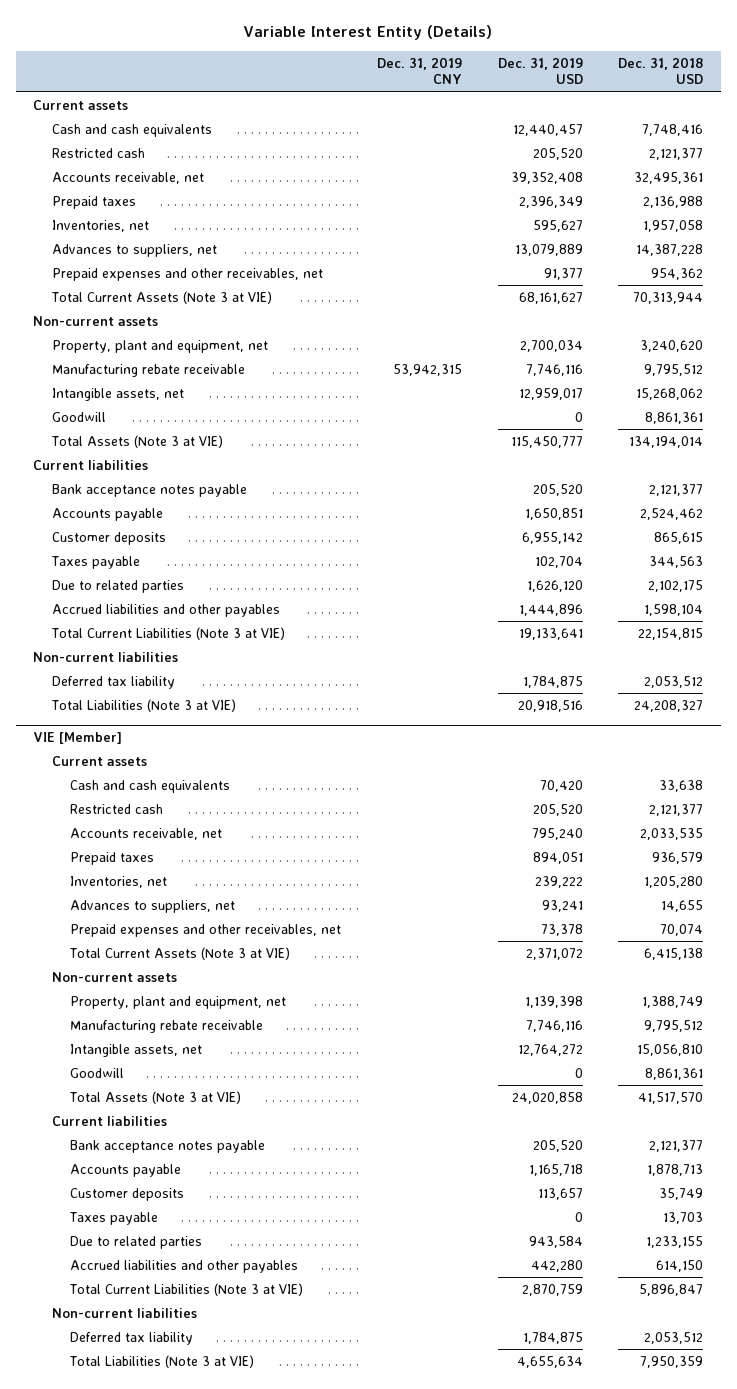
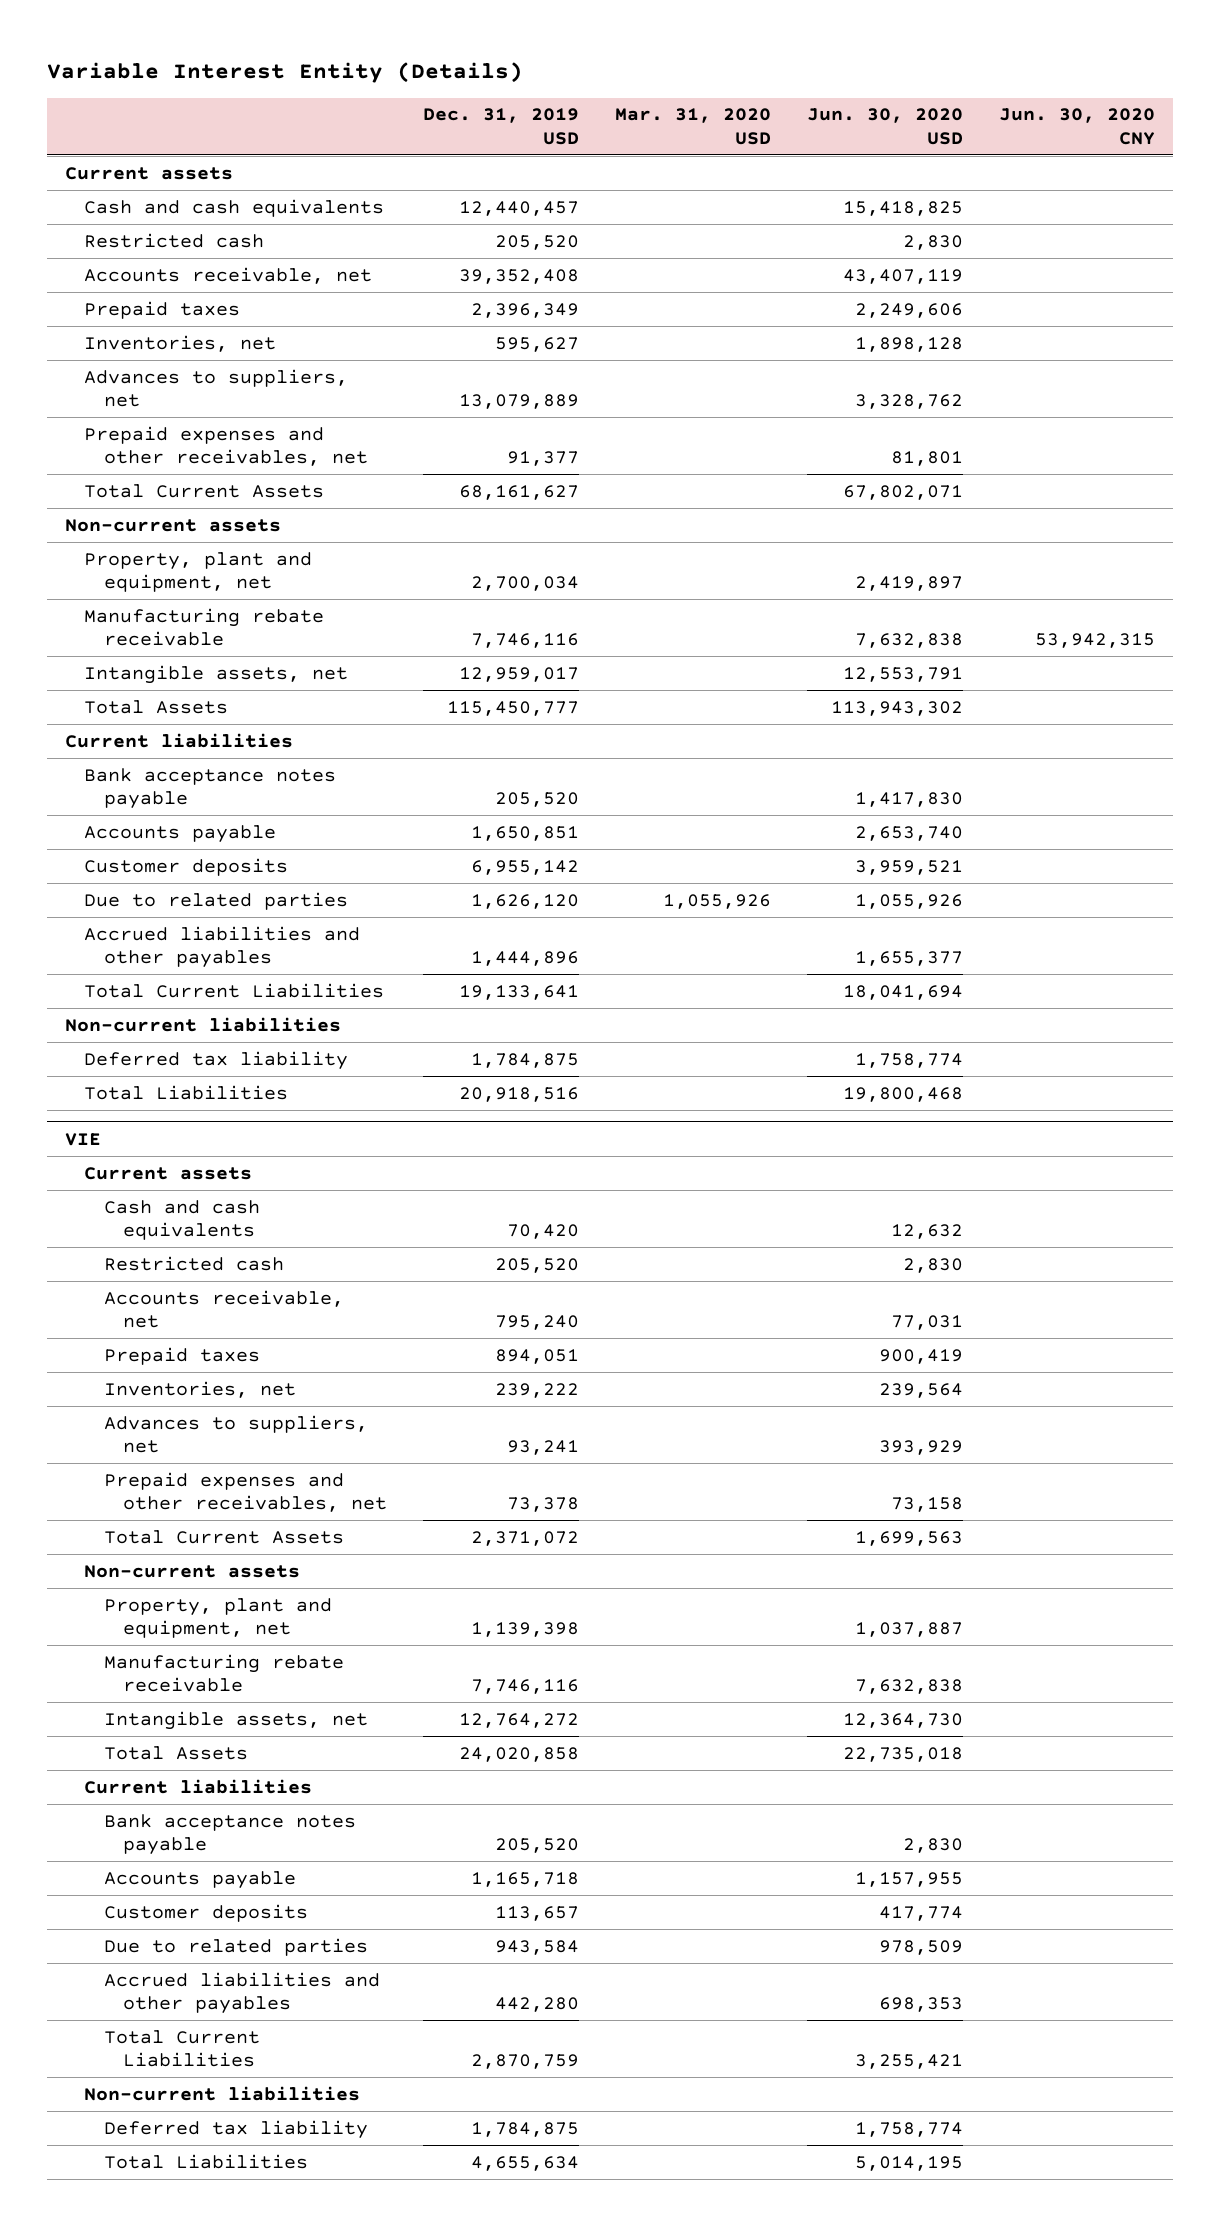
[376,56,462,85] Dec. 31, 2019 CNY -> none
[618,56,704,85] Dec. 31, 2018 USD -> none
none -> [615,108,772,145] Mar. 31, 2020 USD
none -> [807,108,964,145] Jun. 30, 2020 USD
none -> [999,108,1156,145] Jun. 30, 2020 CNY
[50,290,272,304] Total Current Assets (Note 3 at VIE) -> [84,483,325,498] Total Current Assets
[51,411,106,422] Goodwill -> none
[50,434,223,448] Total Assets (Note 3 at VIE) -> [84,699,229,714] Total Assets
[50,555,140,569] Taxes payable -> none
[50,626,285,640] Total Current Liabilities (Note 3 at VIE) -> [84,982,385,998] Total Current Liabilities
[50,698,236,712] Total Liabilities (Note 3 at VIE) -> [84,1084,289,1100] Total Liabilities
[33,731,123,744] VIE [Member] -> [64,1132,101,1146] VIE
[68,946,290,960] Total Current Assets (Note 3 at VIE) -> [103,1529,344,1544] Total Current Assets
[69,1067,124,1078] Goodwill -> none
[68,1090,241,1104] Total Assets (Note 3 at VIE) -> [103,1745,248,1760] Total Assets
[68,1211,158,1225] Taxes payable -> none
[68,1282,303,1296] Total Current Liabilities (Note 3 at VIE) -> [103,2029,260,2068] Total Current Liabilities
[68,1354,254,1368] Total Liabilities (Note 3 at VIE) -> [103,2153,308,2169] Total Liabilities

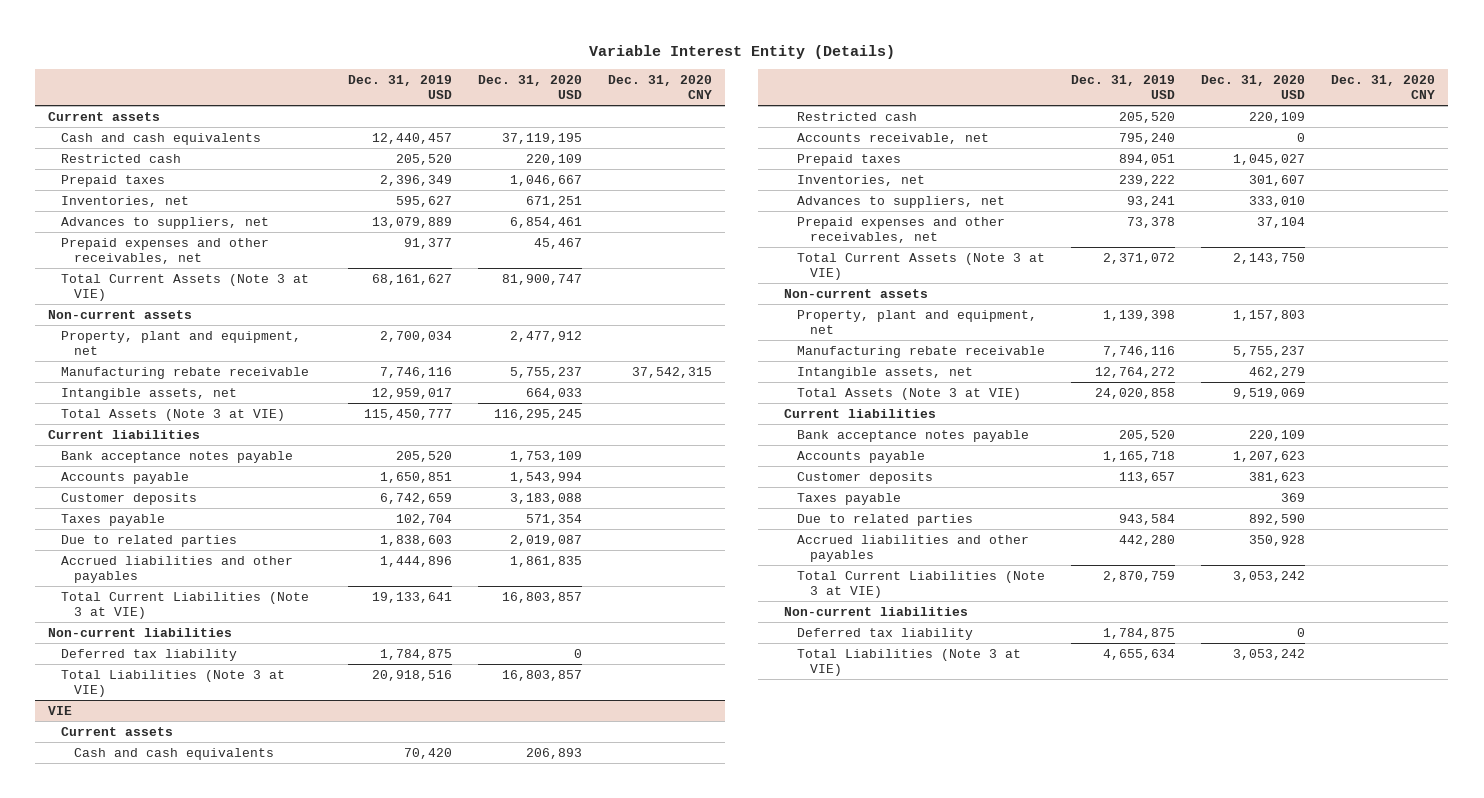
[615,108,772,145] Mar. 31, 2020 USD -> none
[807,108,964,145] Jun. 30, 2020 USD -> none
[999,108,1156,145] Jun. 30, 2020 CNY -> none
none -> [478,74,583,99] Dec. 31, 2020 USD
none -> [608,74,713,99] Dec. 31, 2020 CNY
[84,266,373,284] Accounts receivable, net -> none
[84,483,325,498] Total Current Assets -> [61,273,310,302] Total Current Assets (Note 3 at VIE)
[84,699,229,714] Total Assets -> [61,408,286,421] Total Assets (Note 3 at VIE)
[471,859,580,875] 6,955,142 -> [380,492,453,504] 6,742,659
none -> [61,513,166,526] Taxes payable
[471,893,580,909] 1,626,120 -> [380,534,453,546] 1,838,603
[84,982,385,998] Total Current Liabilities -> [61,591,310,620] Total Current Liabilities (Note 3 at VIE)
[84,1084,289,1100] Total Liabilities -> [61,669,286,698] Total Liabilities (Note 3 at VIE)
[103,1529,344,1544] Total Current Assets -> [796,252,1045,281] Total Current Assets (Note 3 at VIE)
[103,1745,248,1760] Total Assets -> [796,387,1021,400] Total Assets (Note 3 at VIE)
none -> [796,492,901,505] Taxes payable
[103,2029,260,2068] Total Current Liabilities -> [796,570,1045,599] Total Current Liabilities (Note 3 at VIE)
[103,2153,308,2169] Total Liabilities -> [796,648,1021,677] Total Liabilities (Note 3 at VIE)

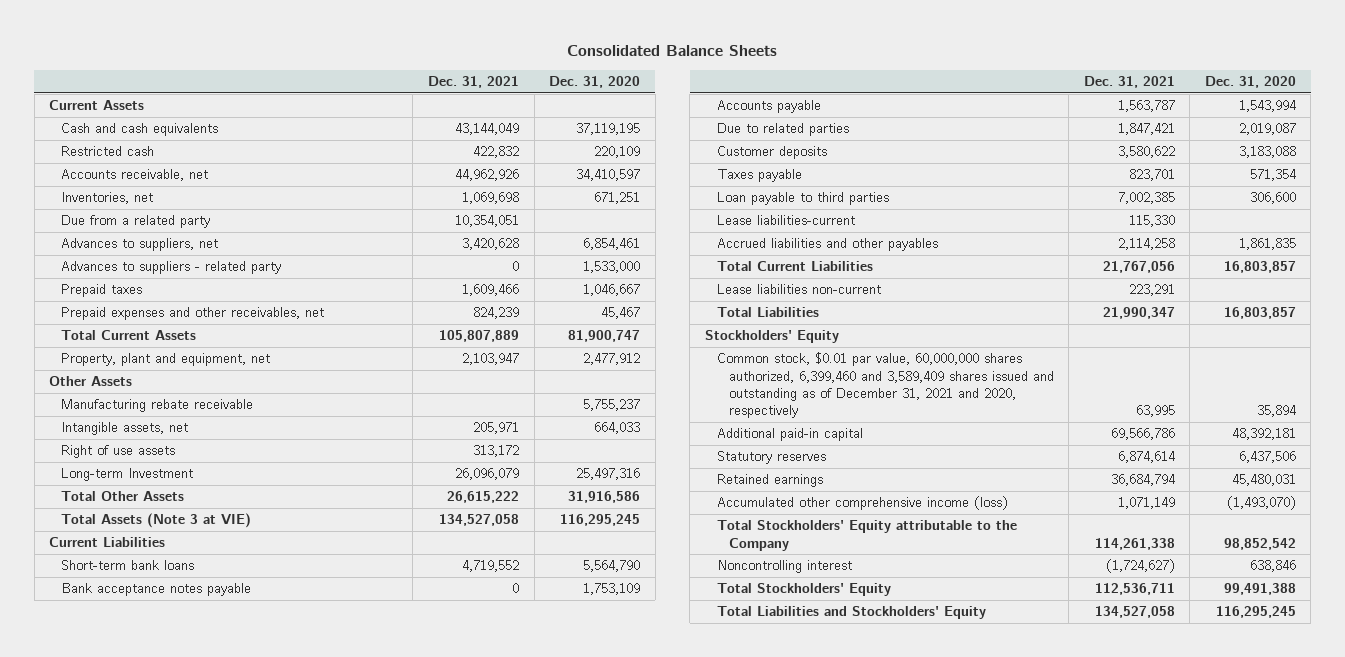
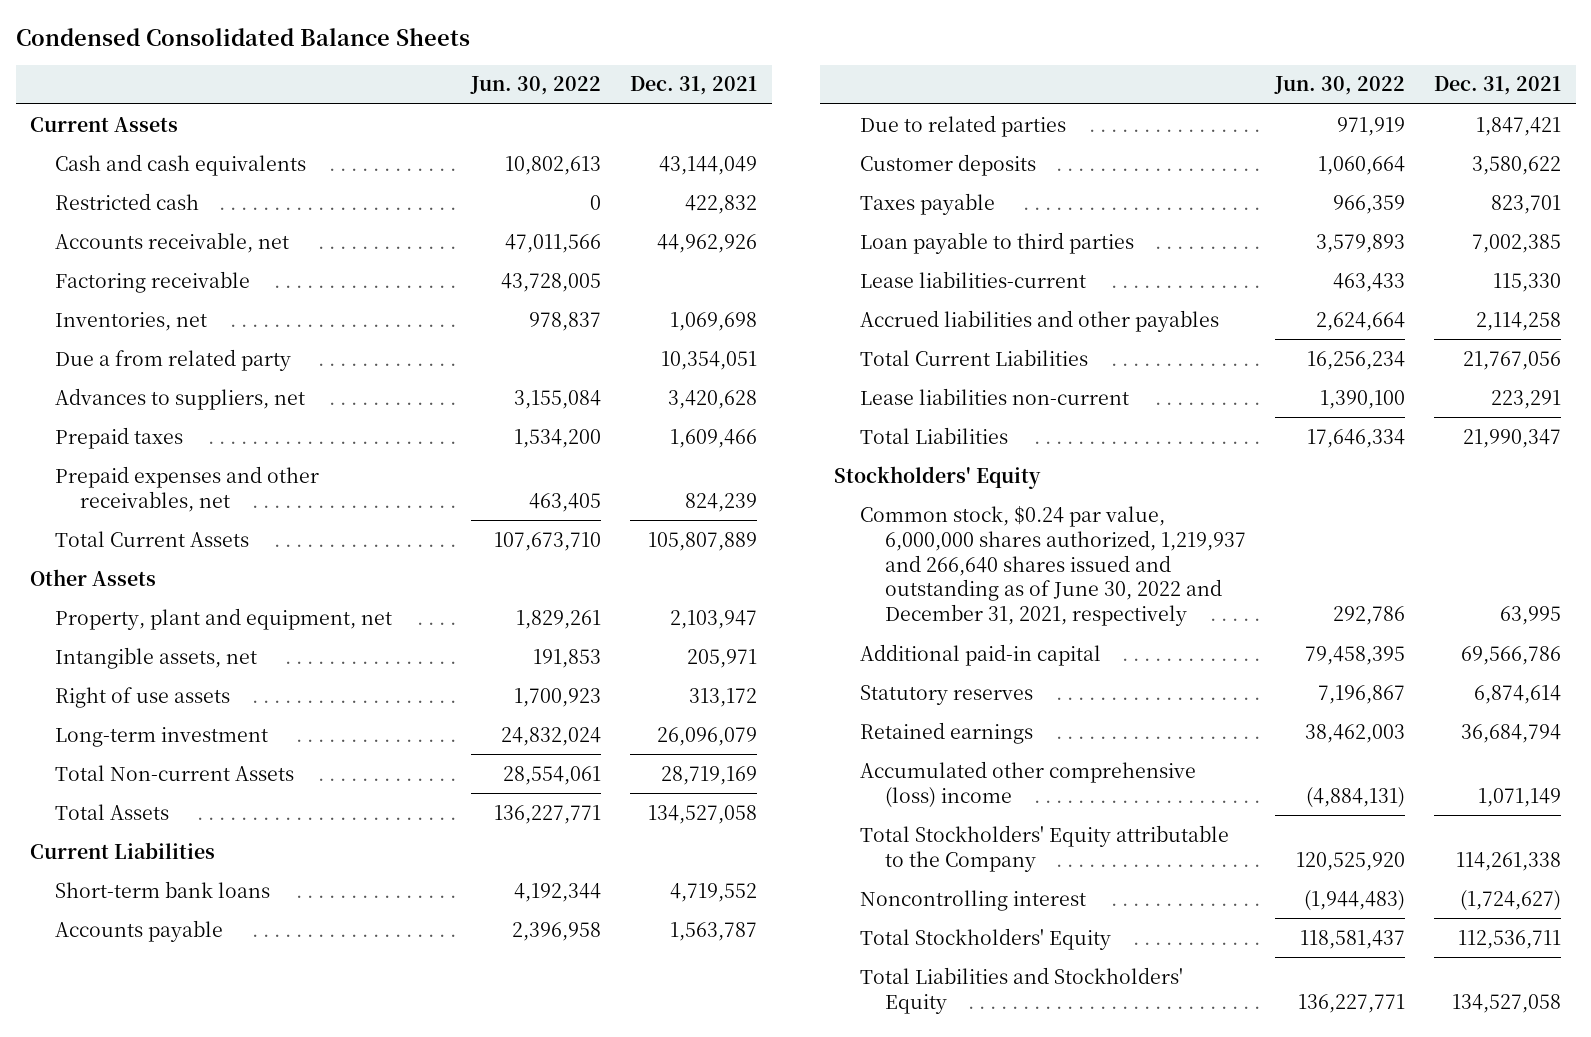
[567,44,778,56] Consolidated Balance Sheets -> [15,27,470,46] Condensed Consolidated Balance Sheets
[549,76,641,89] Dec. 31, 2020 -> none
none -> [469,76,601,96] Jun. 30, 2022
none -> [55,270,251,293] Factoring receivable
[61,215,211,229] Due from a related party -> [55,348,292,371] Due a from related party
[61,261,282,275] Advances to suppliers - related party -> none
[61,399,254,413] Manufacturing rebate receivable -> none
[61,353,271,367] Property, plant and equipment, net -> [55,607,393,630] Property, plant and equipment, net
[61,468,194,482] Long-term Investment -> [55,726,269,747] Long-term investment
[61,491,185,502] Total Other Assets -> [55,764,295,781] Total Non-current Assets
[447,491,520,504] 26,615,222 -> [660,765,757,785] 28,719,169
[61,513,252,529] Total Assets (Note 3 at VIE) -> [55,803,170,820] Total Assets
[61,583,252,597] Bank acceptance notes payable -> none
[716,352,1054,419] Common stock, $0.01 par value, 60,000,000 shares authorized, 6,399,460 and 3,589,409 shares issued and outstanding as of December 31, 2021 and 2020, respectively -> [859,505,1246,627] Common stock, $0.24 par value, 6,000,000 shares authorized, 1,219,937 and 266,640 shares issued and outstanding as of June 30, 2022 and December 31, 2021, respectively
[716,496,1008,511] Accumulated other comprehensive income (loss) -> [859,760,1196,808] Accumulated other comprehensive (loss) income

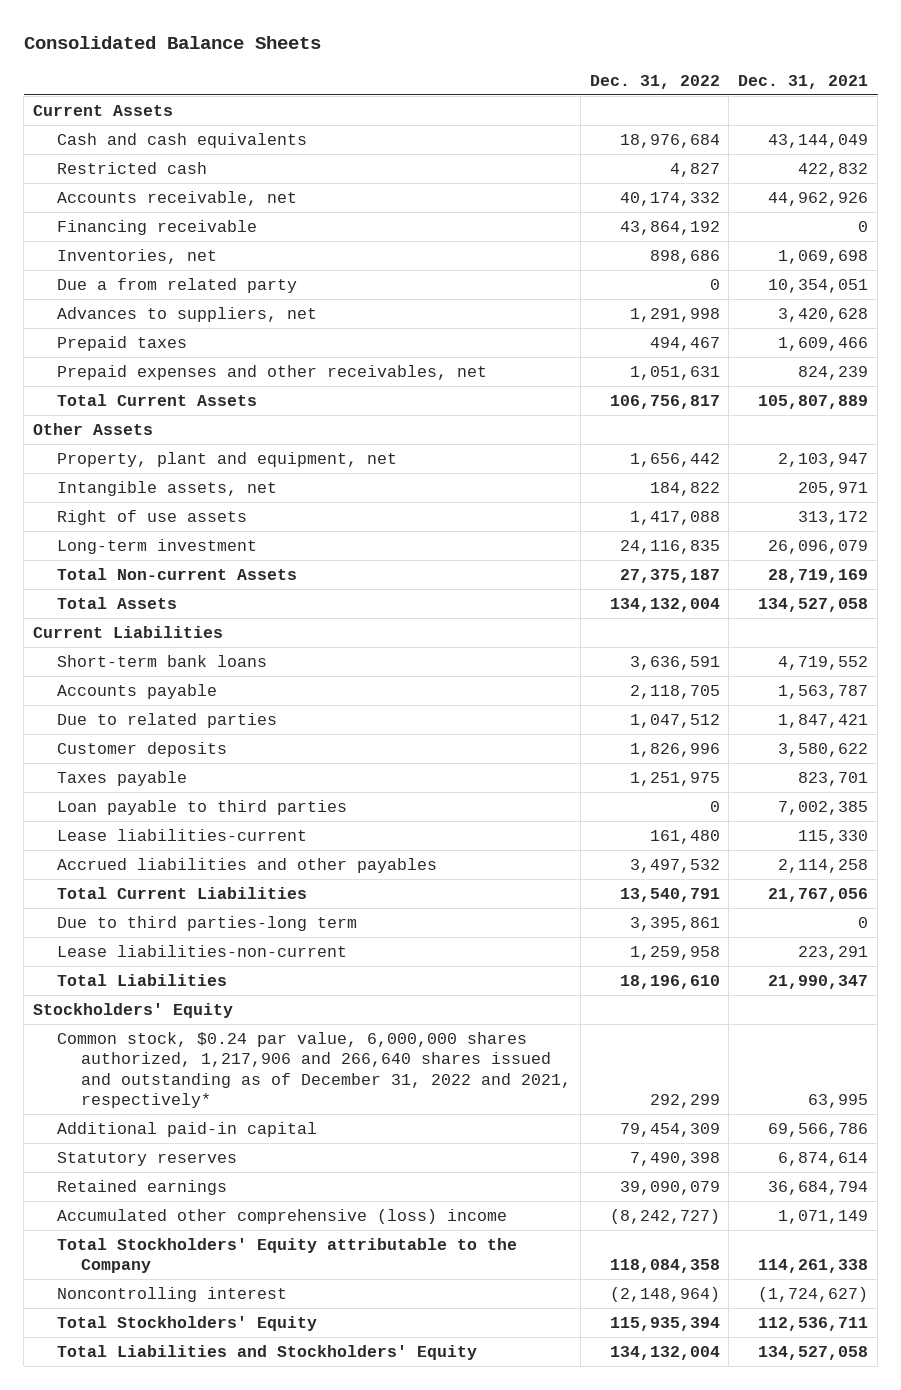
[15,27,470,46] Condensed Consolidated Balance Sheets -> [23,36,321,50] Consolidated Balance Sheets
[469,76,601,96] Jun. 30, 2022 -> none
none -> [589,74,720,89] Dec. 31, 2022
[55,270,251,293] Factoring receivable -> none
none -> [57,219,258,235] Financing receivable
none -> [57,915,358,931] Due to third parties-long term
[859,387,1129,405] Lease liabilities non-current -> [57,944,348,957] Lease liabilities-non-current
[859,505,1246,627] Common stock, $0.24 par value, 6,000,000 shares authorized, 1,219,937 and 266,640 shares issued and outstanding as of June 30, 2022 and December 31, 2021, respectively -> [57,1031,572,1109] Common stock, $0.24 par value, 6,000,000 shares authorized, 1,217,906 and 266,640 shares issued and outstanding as of December 31, 2022 and 2021, respectively*

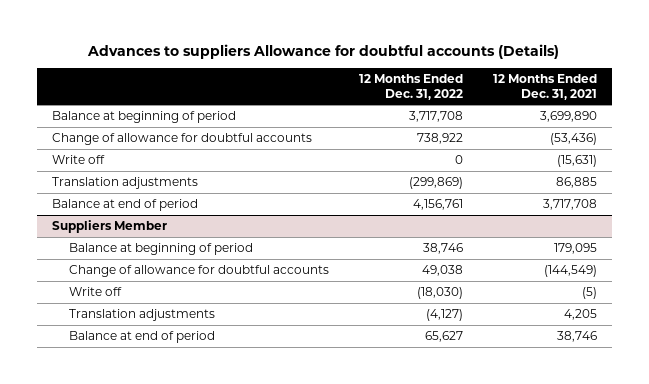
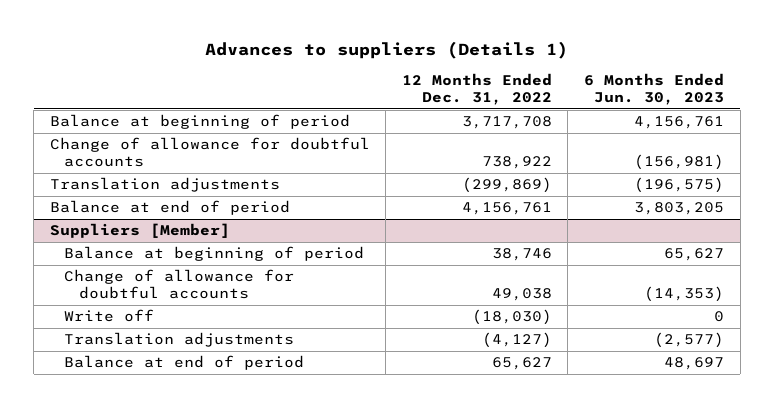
[87,43,560,59] Advances to suppliers Allowance for doubtful accounts (Details) -> [204,41,568,60] Advances to suppliers (Details 1)
[492,74,597,100] 12 Months Ended Dec. 31, 2021 -> none
none -> [584,73,725,106] 6 Months Ended Jun. 30, 2023
[52,155,106,165] Write off -> none
[52,220,168,234] Suppliers Member -> [49,223,230,239] Suppliers [Member]

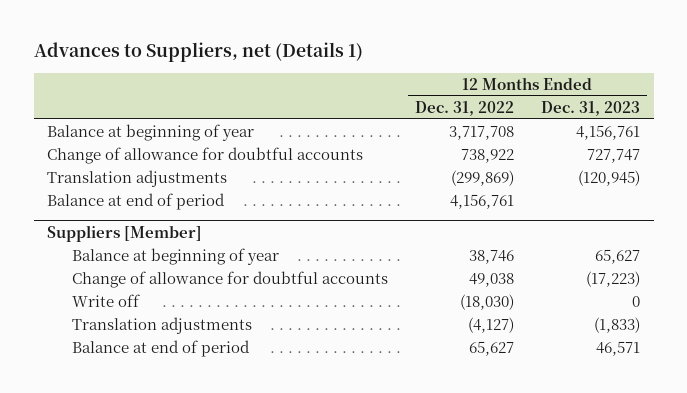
[204,41,568,60] Advances to suppliers (Details 1) -> [33,42,363,63] Advances to Suppliers, net (Details 1)
[584,73,725,106] 6 Months Ended Jun. 30, 2023 -> none
none -> [540,100,640,116] Dec. 31, 2023
[49,114,350,130] Balance at beginning of period -> [47,124,255,142] Balance at beginning of year
[64,246,365,262] Balance at beginning of period -> [71,248,279,266] Balance at beginning of year

